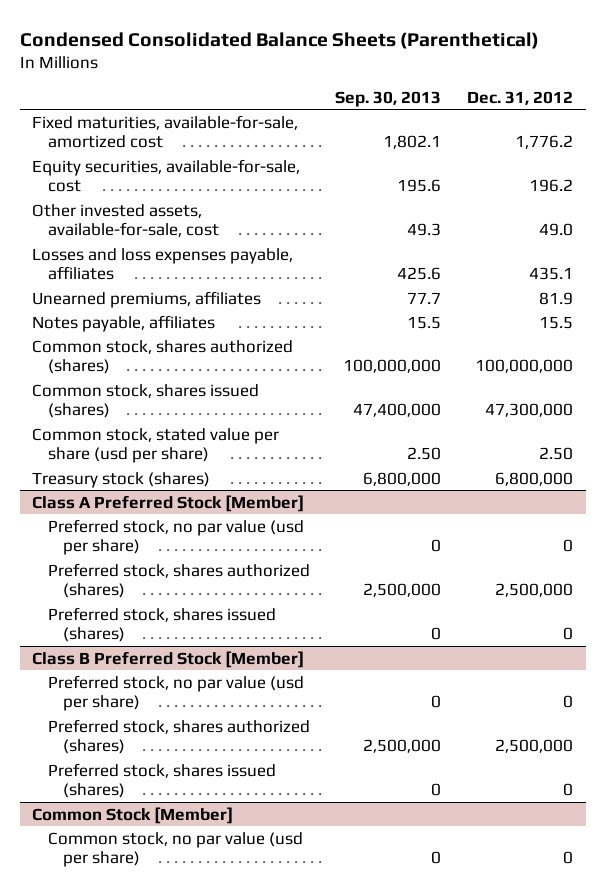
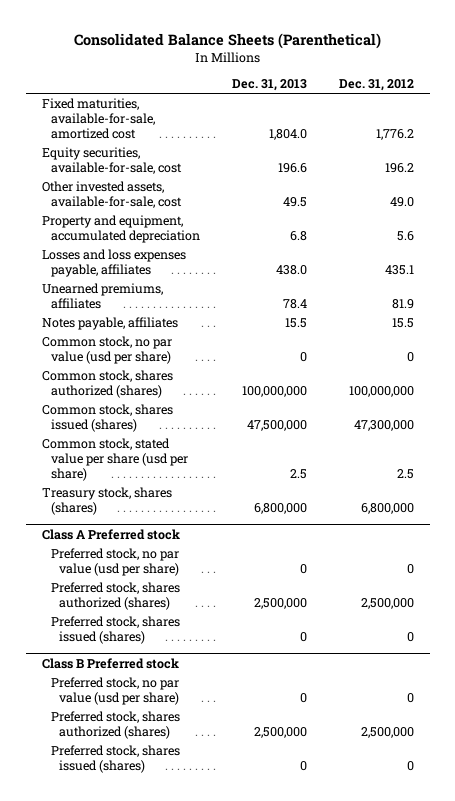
[19,31,539,49] Condensed Consolidated Balance Sheets (Parenthetical) -> [73,32,381,49] Consolidated Balance Sheets (Parenthetical)
[335,90,442,107] Sep. 30, 2013 -> none
none -> [231,79,307,92] Dec. 31, 2013
none -> [41,215,200,244] Property and equipment, accumulated depreciation
none -> [41,336,172,365] Common stock, no par value (usd per share)
[538,447,573,461] 2.50 -> [396,469,414,480] 2.5
[32,471,211,488] Treasury stock (shares) -> [41,487,172,516] Treasury stock, shares (shares)
[32,494,305,512] Class A Preferred Stock [Member] -> [41,528,180,540] Class A Preferred stock
[32,650,305,668] Class B Preferred Stock [Member] -> [41,657,179,669] Class B Preferred stock
[32,806,234,824] Common Stock [Member] -> none
[47,831,303,868] Common stock, no par value (usd per share) -> none

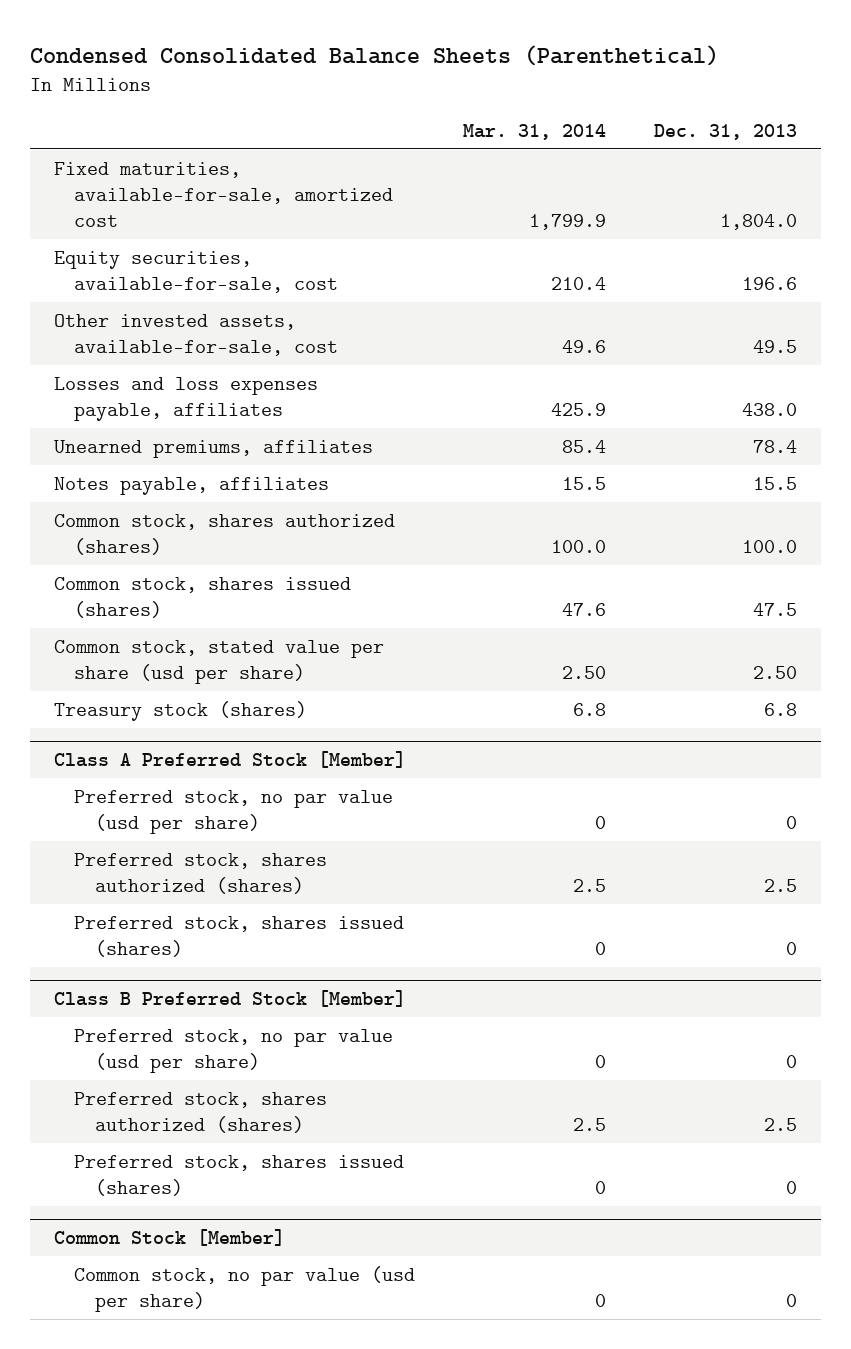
[73,32,381,49] Consolidated Balance Sheets (Parenthetical) -> [29,44,719,66] Condensed Consolidated Balance Sheets (Parenthetical)
[338,79,414,92] Dec. 31, 2012 -> none
none -> [463,124,607,141] Mar. 31, 2014
[41,215,200,244] Property and equipment, accumulated depreciation -> none
[41,336,172,365] Common stock, no par value (usd per share) -> none
[241,386,307,398] 100,000,000 -> [742,539,798,553] 100.0
[246,420,307,432] 47,500,000 -> [753,602,798,616] 47.5
[289,469,307,480] 2.5 -> [753,665,798,679] 2.50
[41,487,172,516] Treasury stock, shares (shares) -> [53,700,307,721] Treasury stock (shares)
[253,503,307,515] 6,800,000 -> [764,702,798,716] 6.8
[41,528,180,540] Class A Preferred stock -> [53,750,406,768] Class A Preferred Stock [Member]
[253,598,307,610] 2,500,000 -> [764,878,798,892] 2.5
[41,657,179,669] Class B Preferred stock -> [53,989,406,1007] Class B Preferred Stock [Member]
[253,727,307,739] 2,500,000 -> [764,1117,798,1131] 2.5
none -> [53,1228,285,1246] Common Stock [Member]
none -> [74,1265,416,1312] Common stock, no par value (usd per share)

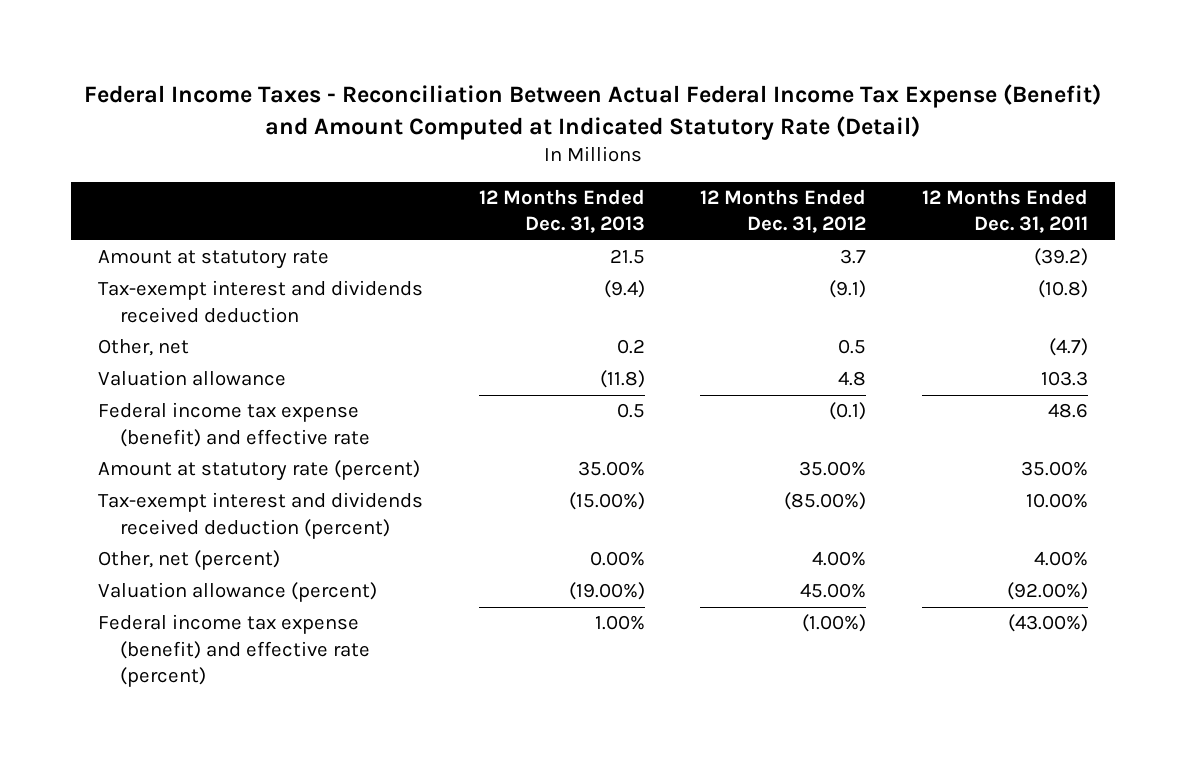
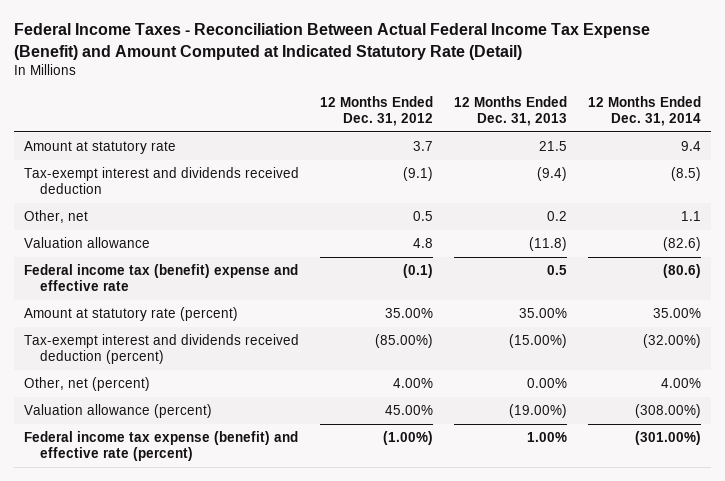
[921,189,1088,234] 12 Months Ended Dec. 31, 2011 -> none
none -> [587,95,701,127] 12 Months Ended Dec. 31, 2014
[98,402,370,447] Federal income tax expense (benefit) and effective rate -> [24,264,299,292] Federal income tax (benefit) expense and effective rate

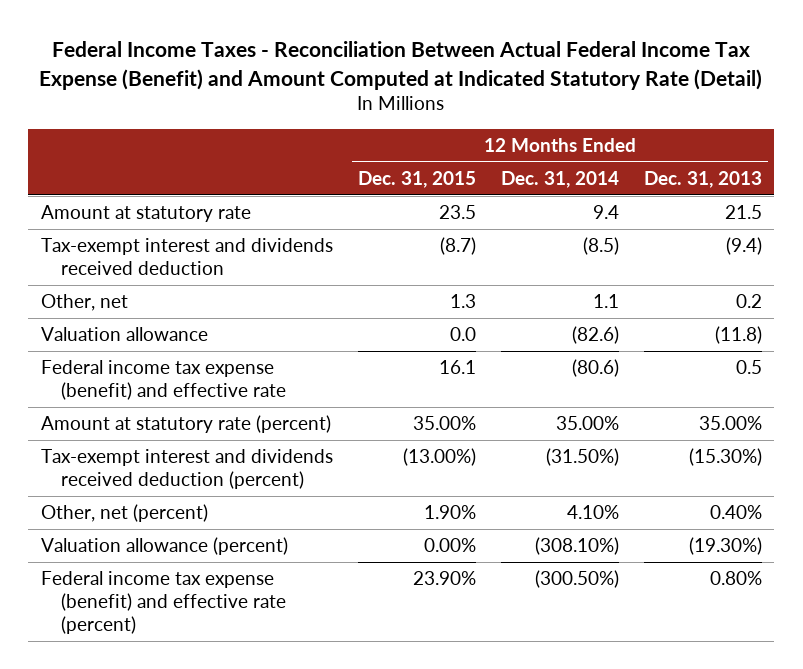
[320,95,434,127] 12 Months Ended Dec. 31, 2012 -> none
none -> [357,170,476,188] Dec. 31, 2015
[24,264,299,292] Federal income tax (benefit) expense and effective rate -> [40,360,286,401] Federal income tax expense (benefit) and effective rate
[508,334,567,349] (15.00%) -> [688,448,762,467] (15.30%)
[642,334,701,349] (32.00%) -> [545,448,619,467] (31.50%)
[526,378,567,389] 0.00% -> [709,505,762,520] 0.40%
[660,378,701,389] 4.00% -> [566,505,619,520] 4.10%
[508,404,567,419] (19.00%) -> [688,537,762,556] (19.30%)
[634,404,701,419] (308.00%) -> [534,537,619,556] (308.10%)
[526,432,567,443] 1.00% -> [709,571,762,586] 0.80%
[634,431,701,446] (301.00%) -> [534,570,619,589] (300.50%)

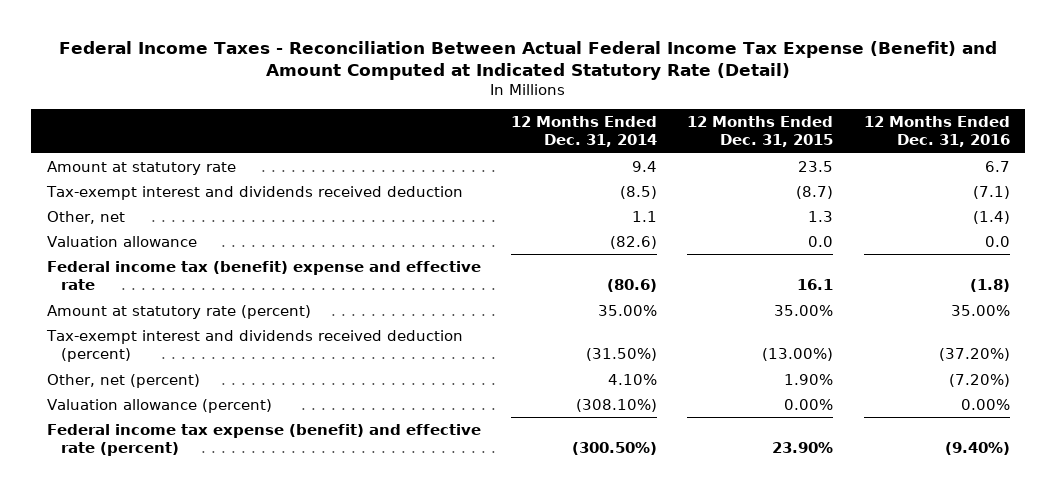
[643,170,762,188] Dec. 31, 2013 -> none
none -> [863,116,1010,148] 12 Months Ended Dec. 31, 2016
[40,360,286,401] Federal income tax expense (benefit) and effective rate -> [46,260,481,291] Federal income tax (benefit) expense and effective rate

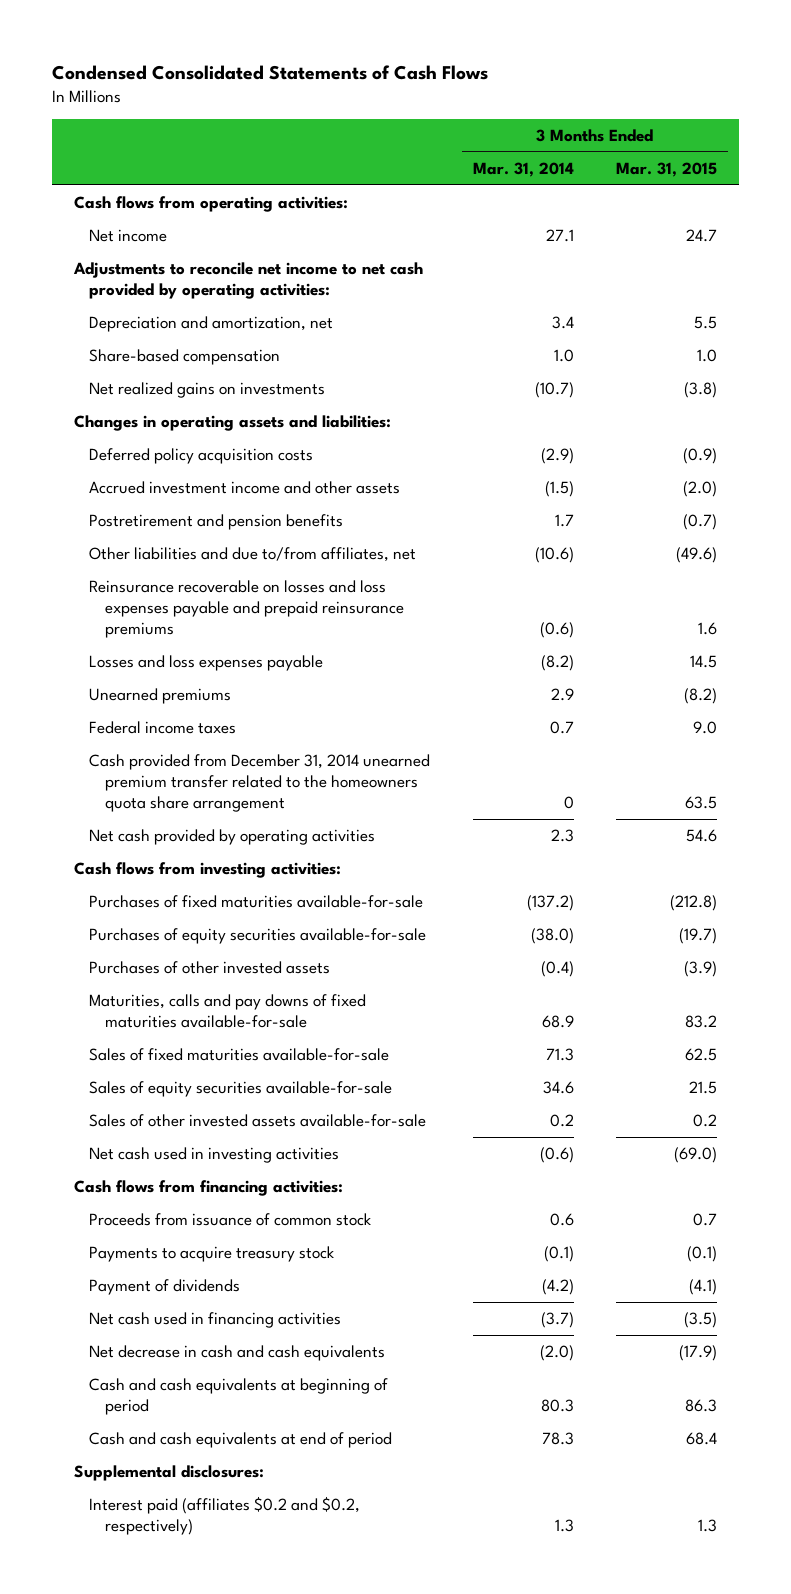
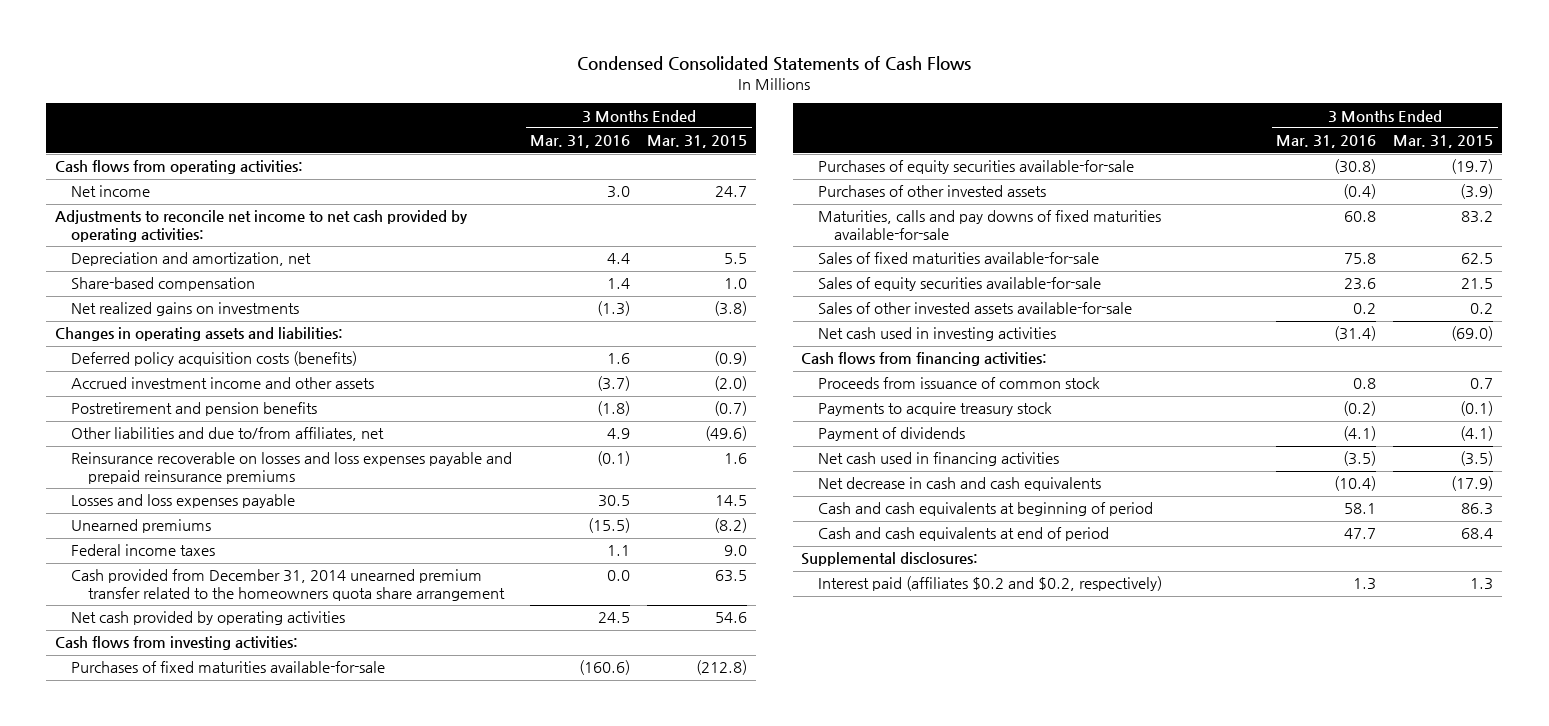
[472,161,574,177] Mar. 31, 2014 -> none
none -> [529,135,630,149] Mar. 31, 2016
[89,448,314,465] Deferred policy acquisition costs -> [71,351,358,367] Deferred policy acquisition costs (benefits)

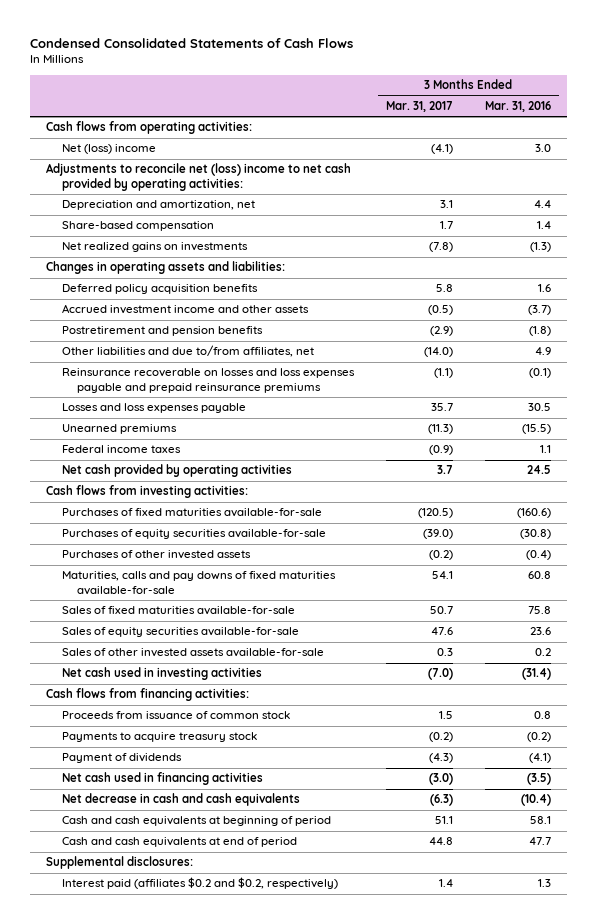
[647,135,748,149] Mar. 31, 2015 -> none
none -> [385,100,453,112] Mar. 31, 2017
[71,185,151,198] Net income -> [61,144,156,155] Net (loss) income
[55,210,469,243] Adjustments to reconcile net income to net cash provided by operating activities: -> [46,163,352,191] Adjustments to reconcile net (loss) income to net cash provided by operating activities:
[71,351,358,367] Deferred policy acquisition costs (benefits) -> [61,284,258,295] Deferred policy acquisition benefits
[71,569,505,602] Cash provided from December 31, 2014 unearned premium transfer related to the homeowners quota share arrangement -> none

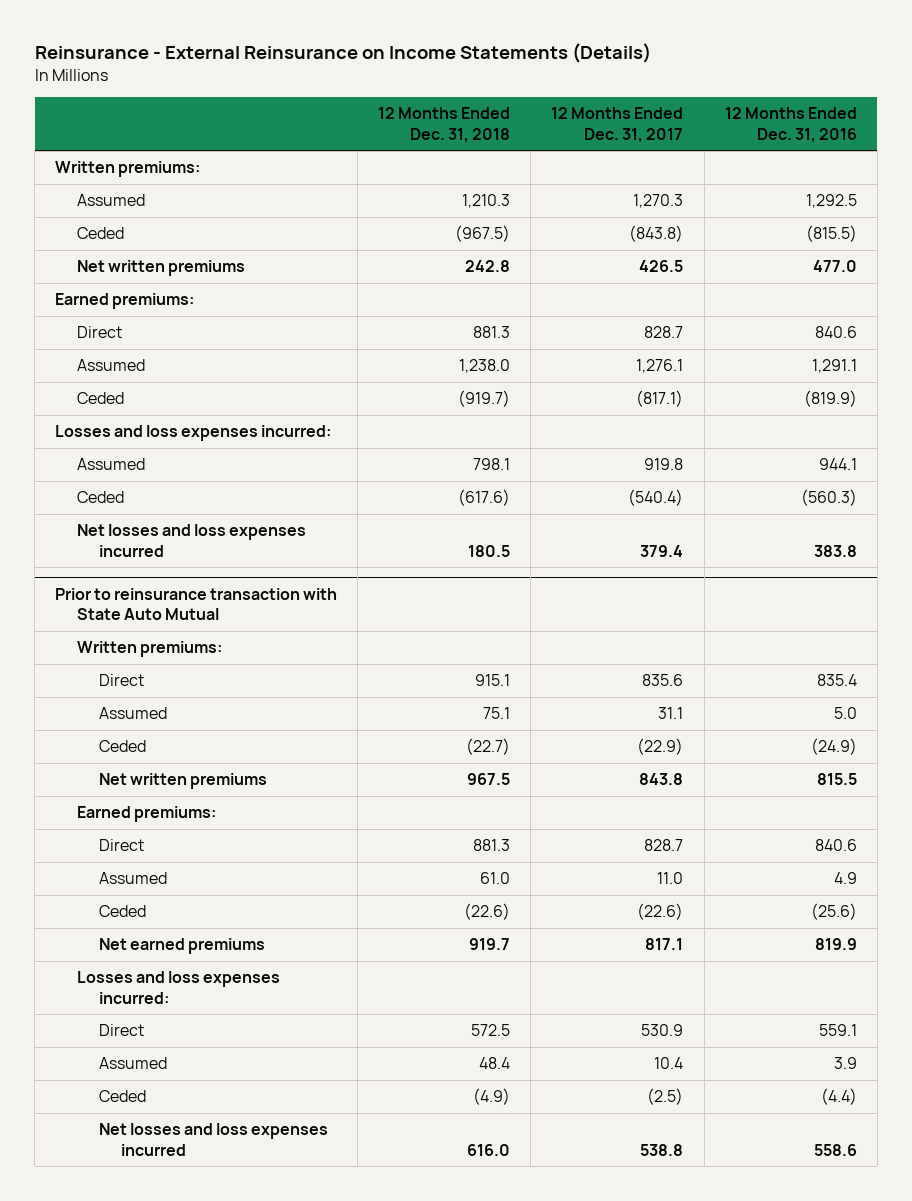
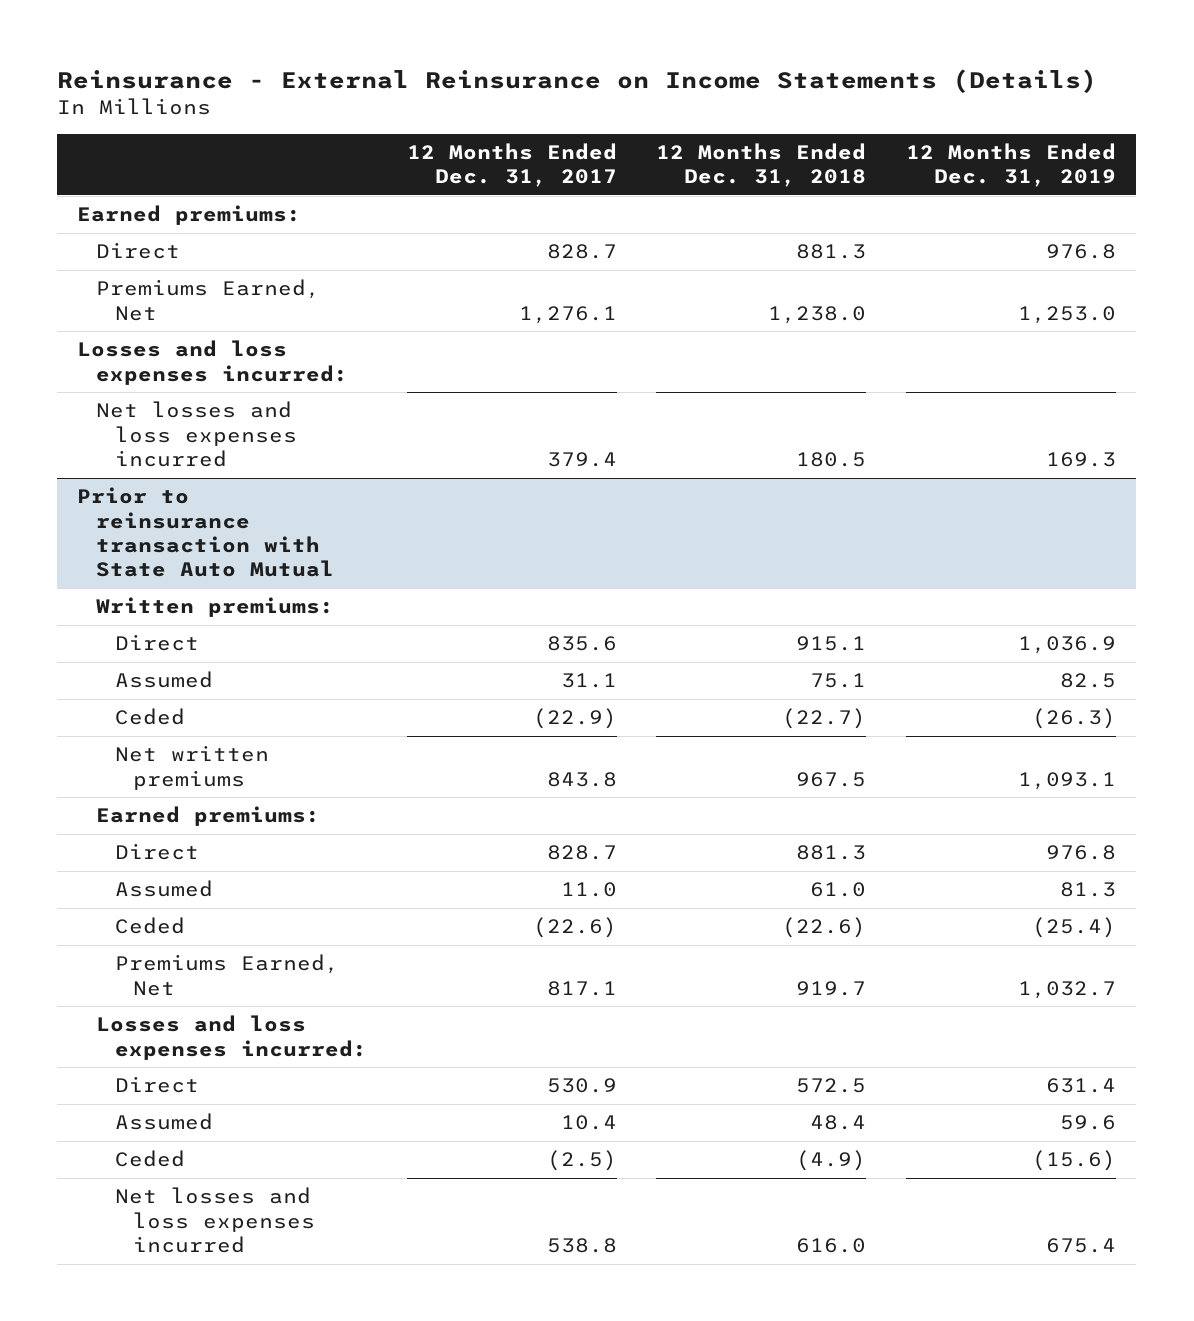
[724,107,857,143] 12 Months Ended Dec. 31, 2016 -> none
none -> [906,143,1117,188] 12 Months Ended Dec. 31, 2019
[55,161,201,178] Written premiums: -> none
[77,194,146,207] Assumed -> none
[77,227,125,240] Ceded -> none
[77,260,246,277] Net written premiums -> none
[77,392,125,405] Ceded -> none
[77,359,146,372] Assumed -> [96,279,321,321] Premiums Earned, Net
[77,458,146,471] Assumed -> none
[77,491,125,504] Ceded -> none
[99,938,266,955] Net earned premiums -> [114,954,339,996] Premiums Earned, Net

